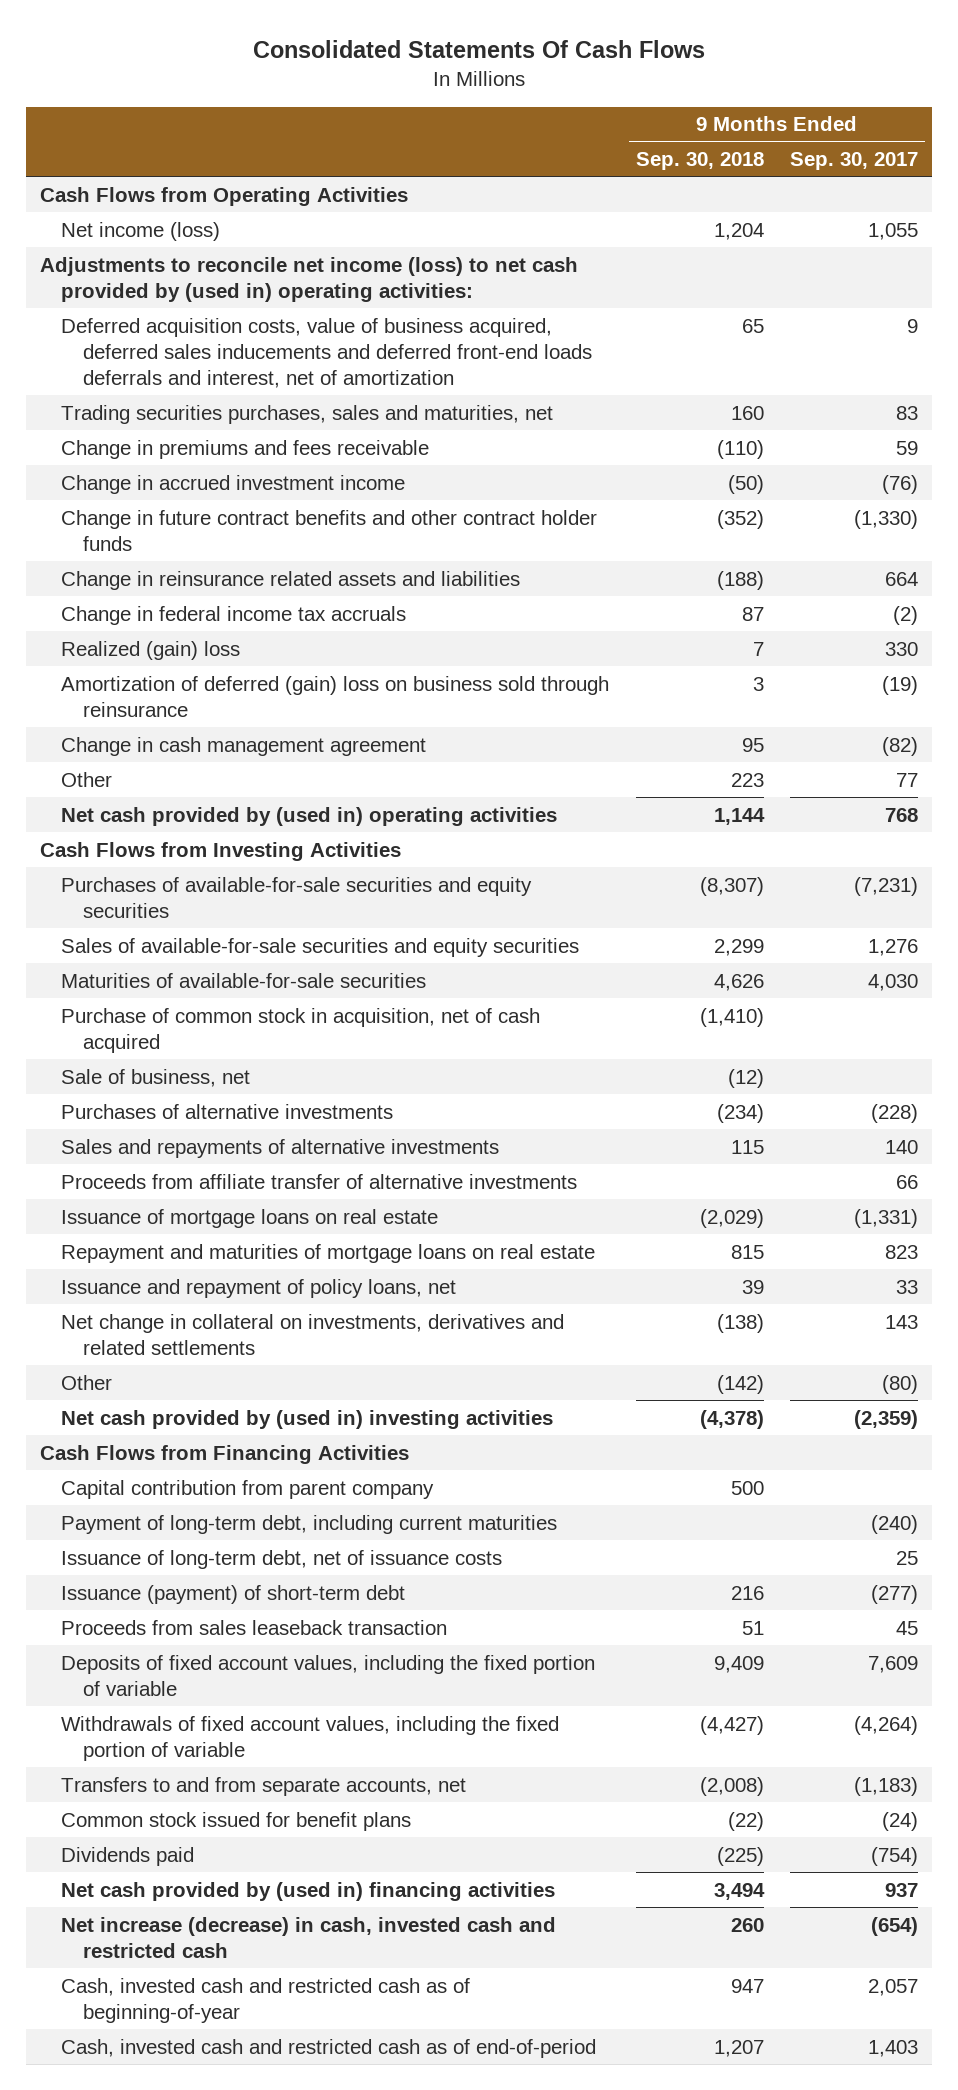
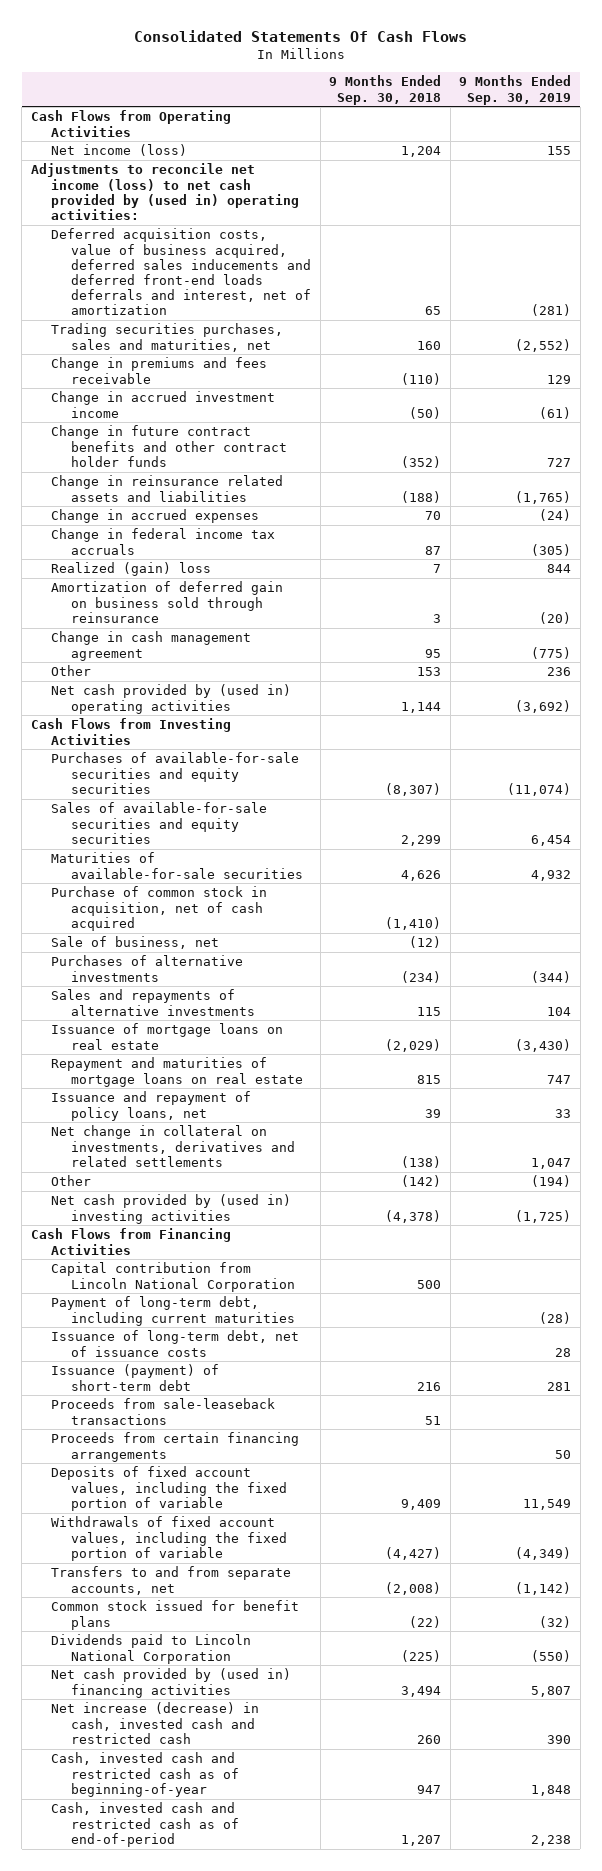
[790,152,919,171] Sep. 30, 2017 -> none
none -> [459,75,572,105] 9 Months Ended Sep. 30, 2019
none -> [50,509,259,524] Change in accrued expenses
[61,675,610,717] Amortization of deferred (gain) loss on business sold through reinsurance -> [50,581,283,623] Amortization of deferred gain on business sold through reinsurance
[730,772,764,787] 223 -> [417,667,442,677] 153
[61,1173,578,1189] Proceeds from affiliate transfer of alternative investments -> none
[61,1479,435,1499] Capital contribution from parent company -> [50,1262,296,1292] Capital contribution from Lincoln National Corporation
[61,1619,448,1635] Proceeds from sales leaseback transaction -> [50,1398,275,1425] Proceeds from sale-leaseback transactions
none -> [50,1432,299,1462] Proceeds from certain financing arrangements
[61,1846,195,1866] Dividends paid -> [50,1634,251,1664] Dividends paid to Lincoln National Corporation

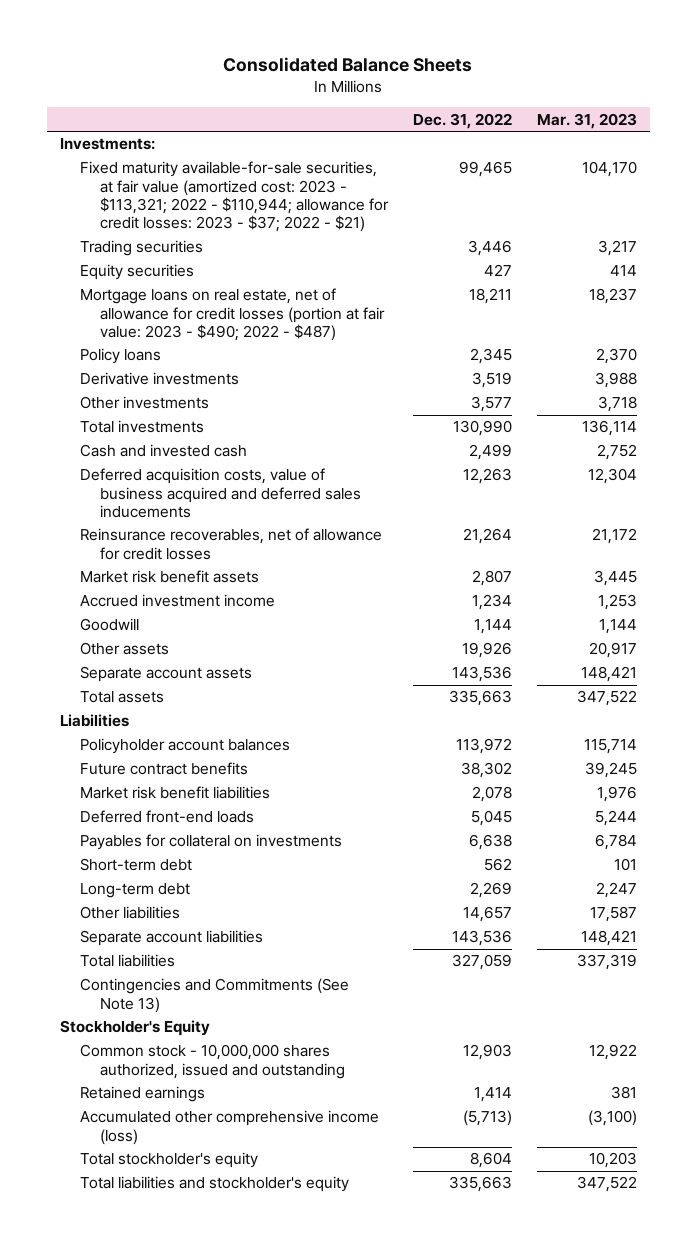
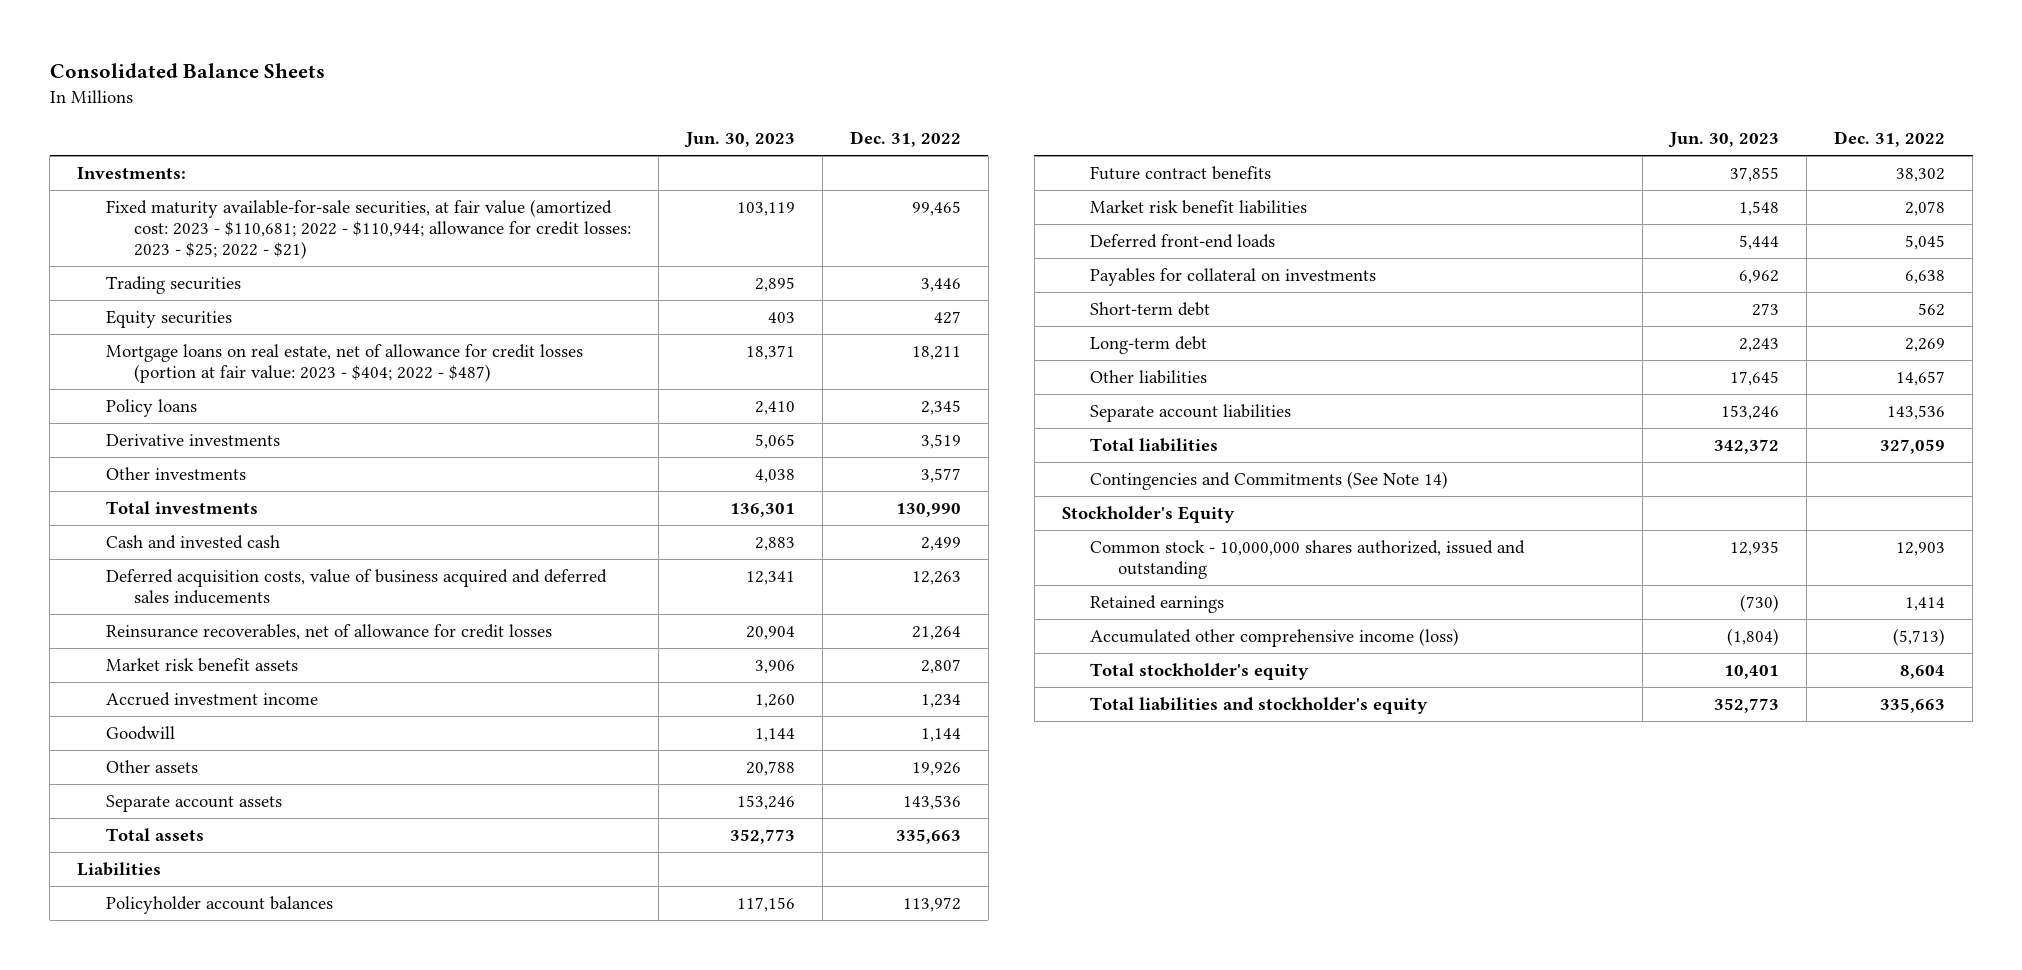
[537,112,638,129] Mar. 31, 2023 -> none
none -> [683,132,795,149] Jun. 30, 2023
[79,161,389,233] Fixed maturity available-for-sale securities, at fair value (amortized cost: 2023 - $113,321; 2022 - $110,944; allowance for credit losses: 2023 - $37; 2022 - $21) -> [105,198,632,260] Fixed maturity available-for-sale securities, at fair value (amortized cost: 2023 - $110,681; 2022 - $110,944; allowance for credit losses: 2023 - $25; 2022 - $21)
[79,288,385,341] Mortgage loans on real estate, net of allowance for credit losses (portion at fair value: 2023 - $490; 2022 - $487) -> [105,343,583,384] Mortgage loans on real estate, net of allowance for credit losses (portion at fair value: 2023 - $404; 2022 - $487)
[79,978,349,1013] Contingencies and Commitments (See Note 13) -> [1089,470,1448,490] Contingencies and Commitments (See Note 14)

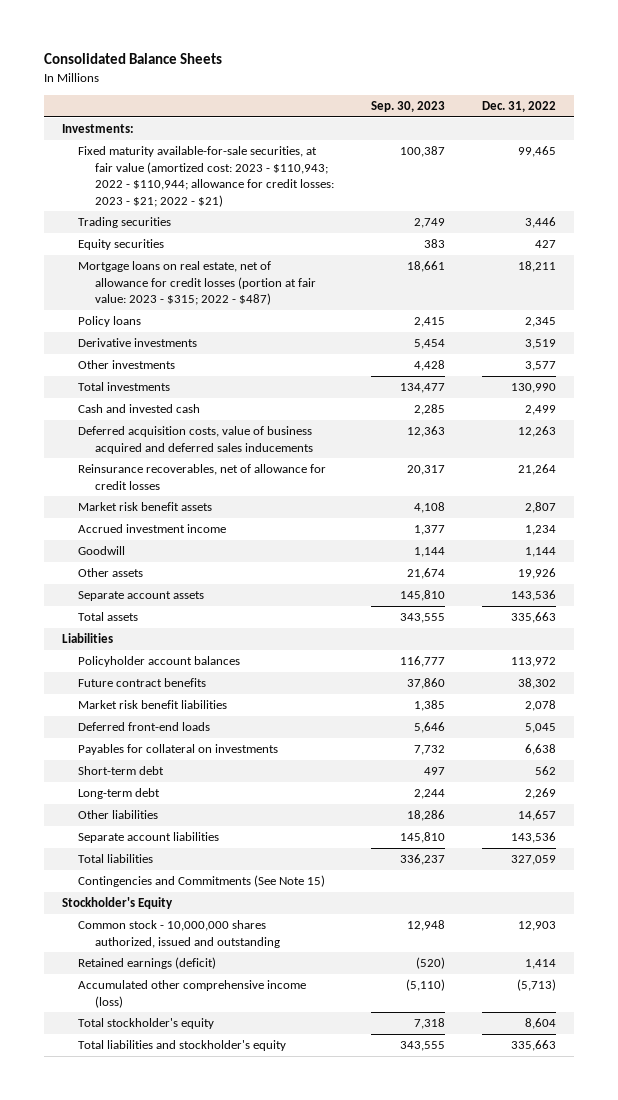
[683,132,795,149] Jun. 30, 2023 -> none
none -> [370,100,445,112] Sep. 30, 2023
[105,198,632,260] Fixed maturity available-for-sale securities, at fair value (amortized cost: 2023 - $110,681; 2022 - $110,944; allowance for credit losses: 2023 - $25; 2022 - $21) -> [78,146,334,207] Fixed maturity available-for-sale securities, at fair value (amortized cost: 2023 - $110,943; 2022 - $110,944; allowance for credit losses: 2023 - $21; 2022 - $21)
[105,343,583,384] Mortgage loans on real estate, net of allowance for credit losses (portion at fair value: 2023 - $404; 2022 - $487) -> [78,261,316,306] Mortgage loans on real estate, net of allowance for credit losses (portion at fair value: 2023 - $315; 2022 - $487)
[1089,470,1448,490] Contingencies and Commitments (See Note 14) -> [78,875,326,888] Contingencies and Commitments (See Note 15)
[1089,594,1224,613] Retained earnings -> [78,957,217,970] Retained earnings (deficit)

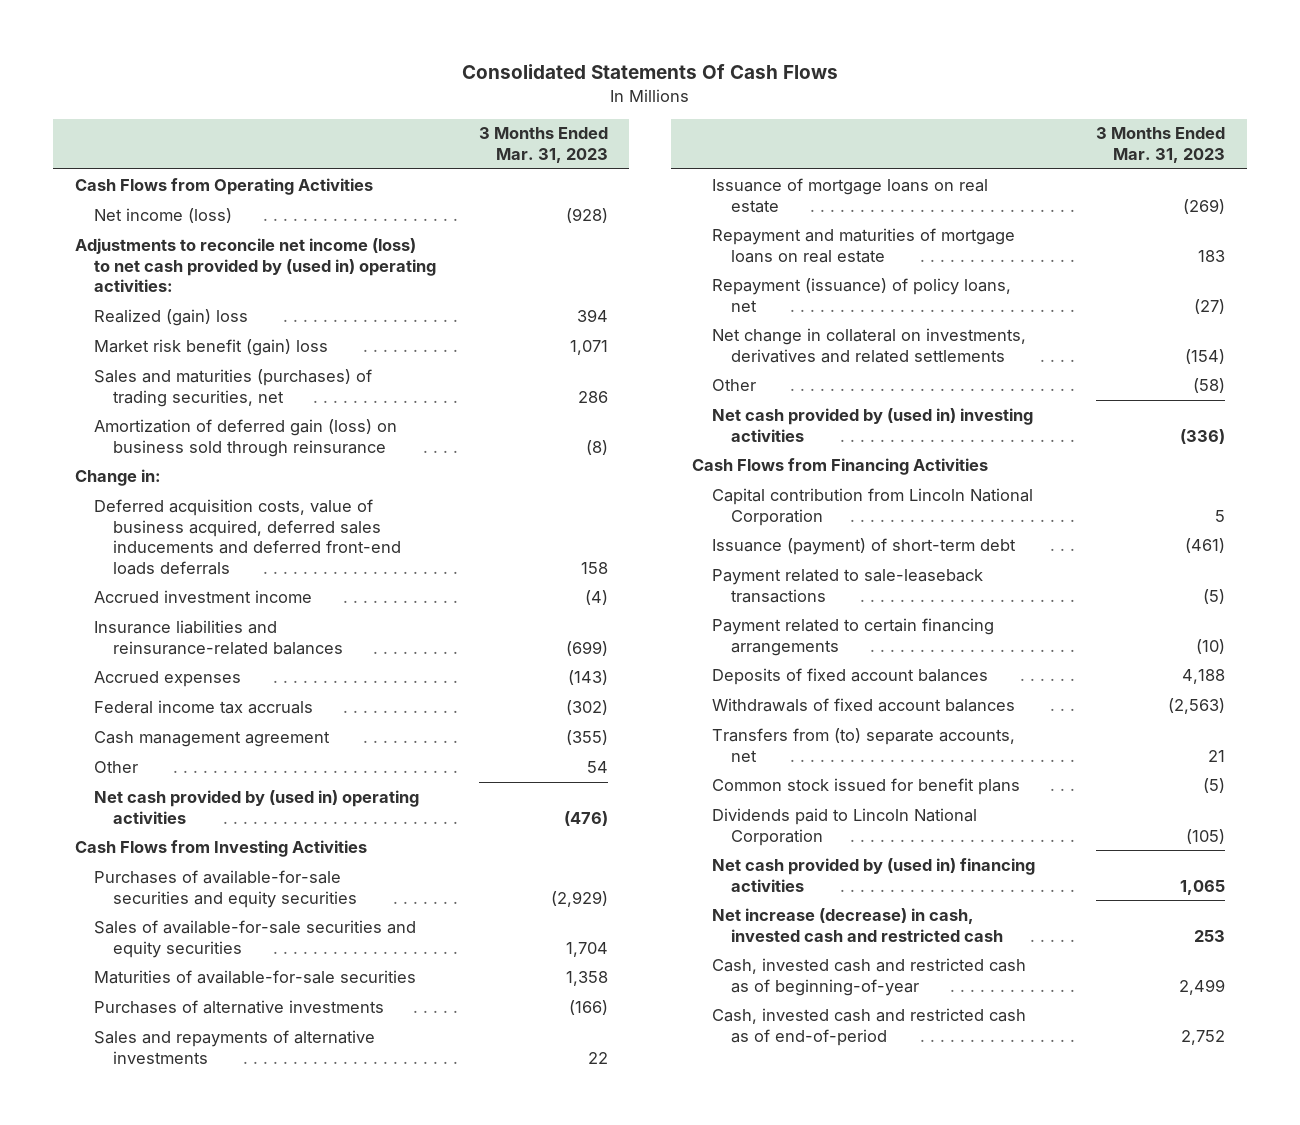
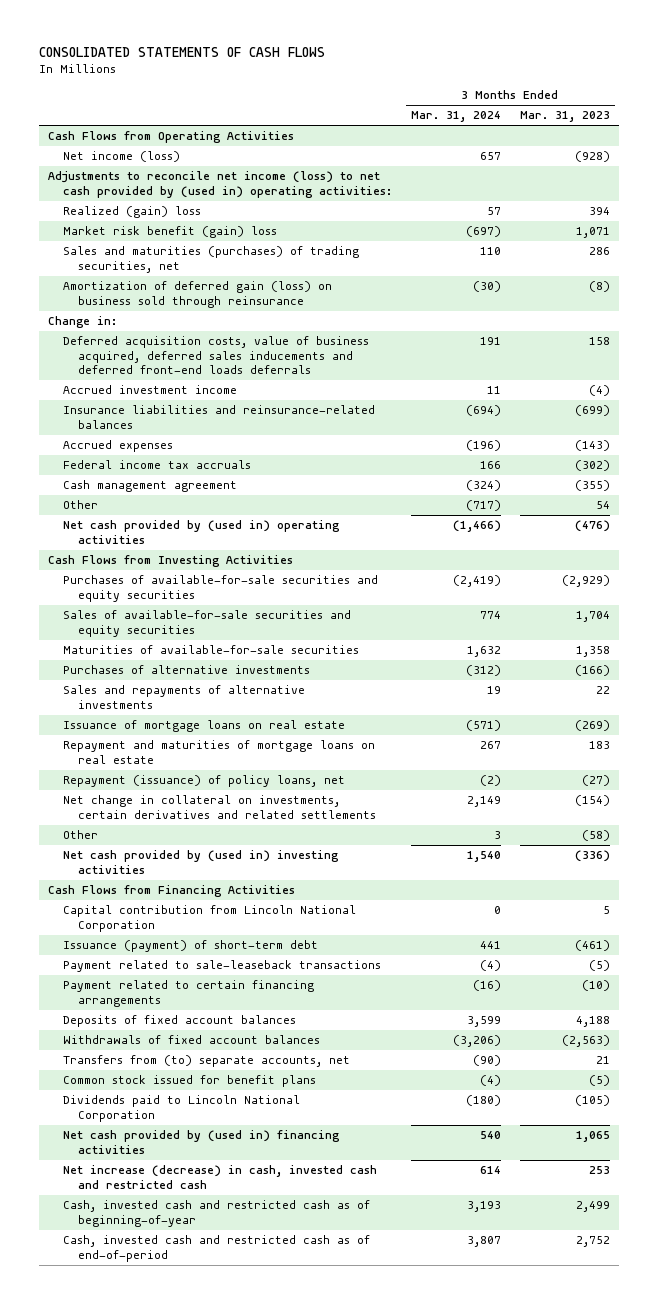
[462,64,839,80] Consolidated Statements Of Cash Flows -> [38,47,325,58] CONSOLIDATED STATEMENTS OF CASH FLOWS
none -> [410,111,501,123] Mar. 31, 2024
[711,327,1026,363] Net change in collateral on investments, derivatives and related settlements -> [62,795,376,819] Net change in collateral on investments, certain derivatives and related settlements

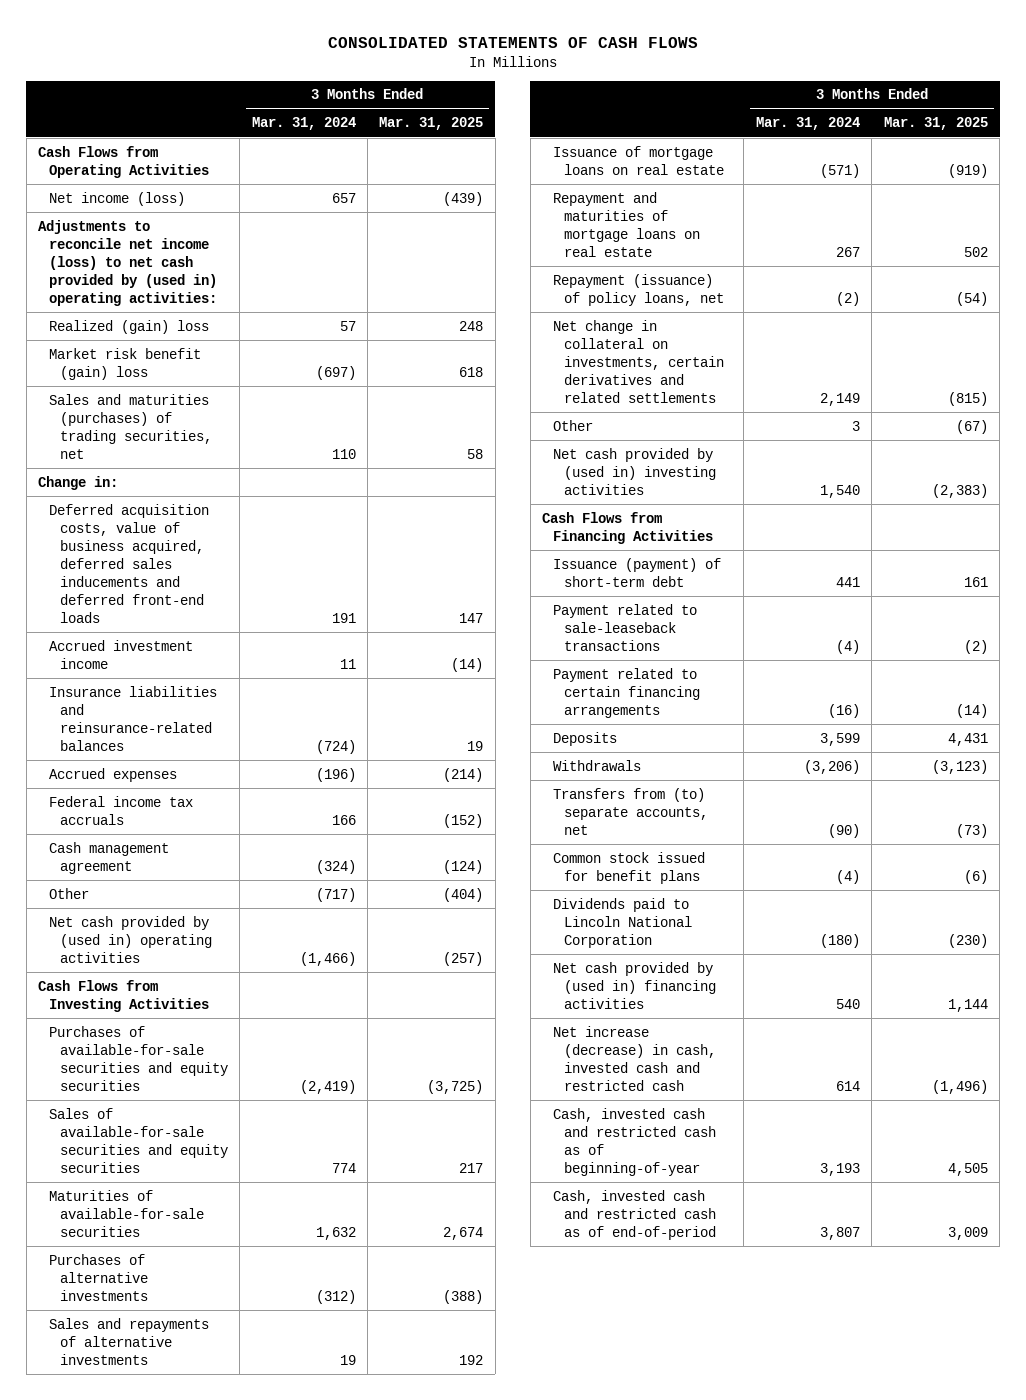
[519,111,610,123] Mar. 31, 2023 -> none
none -> [379,117,484,131] Mar. 31, 2025
[62,281,332,308] Amortization of deferred gain (loss) on business sold through reinsurance -> none
[62,336,369,375] Deferred acquisition costs, value of business acquired, deferred sales inducements and deferred front-end loads deferrals -> [48,503,209,623] Deferred acquisition costs, value of business acquired, deferred sales inducements and deferred front-end loads
[465,405,501,417] (694) -> [315,739,356,754] (724)
[62,905,356,932] Capital contribution from Lincoln National Corporation -> none
[62,1015,296,1028] Deposits of fixed account balances -> [553,731,618,746] Deposits
[62,1035,320,1045] Withdrawals of fixed account balances -> [553,759,642,771] Withdrawals

